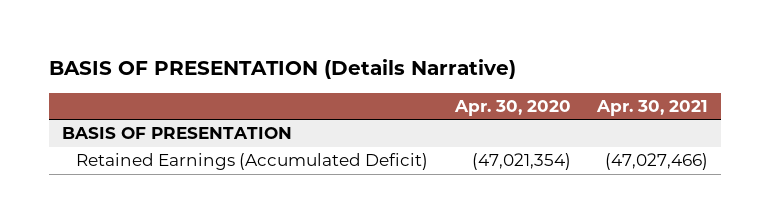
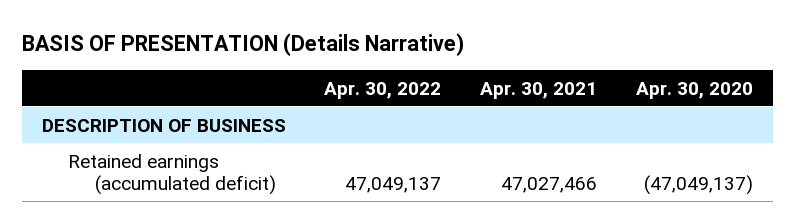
none -> [324,81,442,99] Apr. 30, 2022
[61,127,292,140] BASIS OF PRESENTATION -> none
none -> [41,118,286,132] DESCRIPTION OF BUSINESS
[76,153,429,171] Retained Earnings (Accumulated Deficit) -> [68,153,276,196] Retained earnings (accumulated deficit)
[471,153,571,171] (47,021,354) -> [644,175,754,196] (47,049,137)
[605,153,709,171] (47,027,466) -> [501,177,598,194] 47,027,466

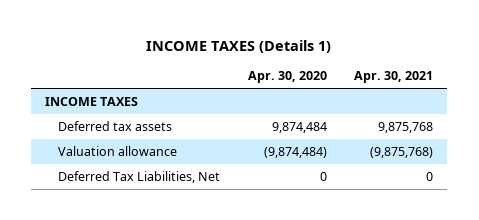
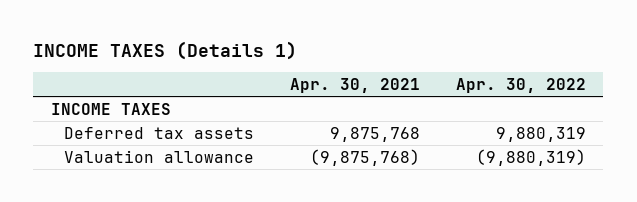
[247,71,327,84] Apr. 30, 2020 -> none
none -> [455,77,586,93] Apr. 30, 2022
[57,171,220,184] Deferred Tax Liabilities, Net -> none

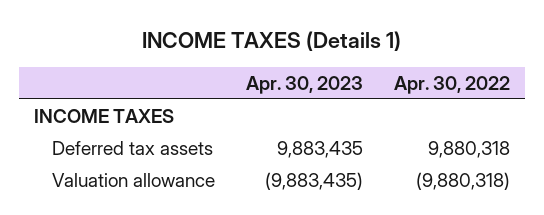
[289,77,420,93] Apr. 30, 2021 -> none
none -> [246,75,364,94] Apr. 30, 2023
[495,126,586,142] 9,880,319 -> [427,140,510,158] 9,880,318
[475,148,586,166] (9,880,319) -> [415,171,510,190] (9,880,318)

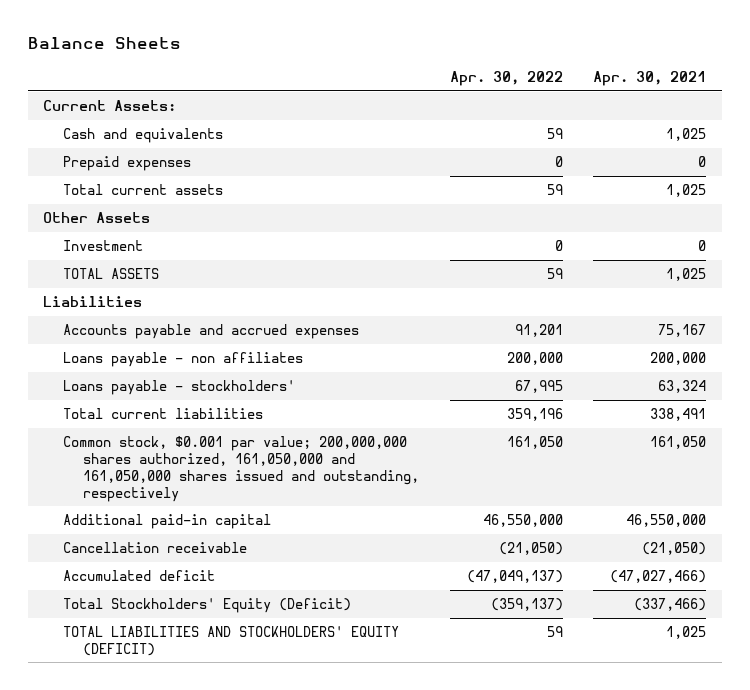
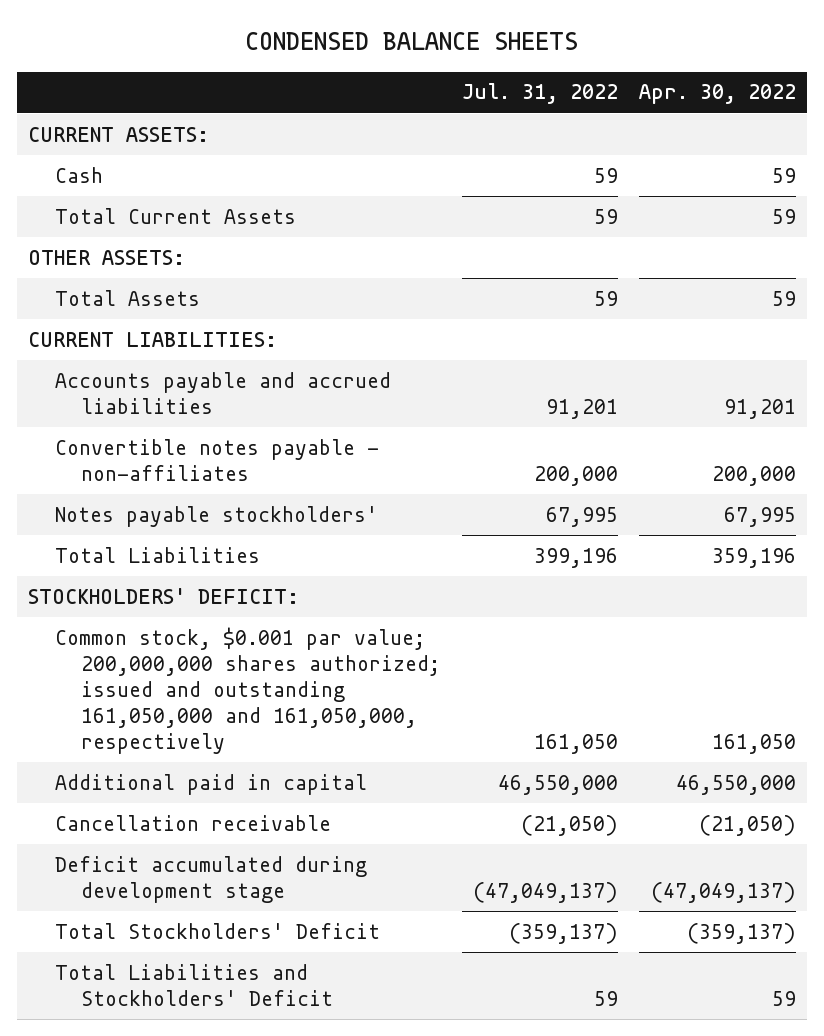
[28,37,182,50] Balance Sheets -> [245,32,579,51] CONDENSED BALANCE SHEETS
[593,70,707,86] Apr. 30, 2021 -> none
none -> [461,83,618,105] Jul. 31, 2022
[63,155,192,171] Prepaid expenses -> none
[63,239,144,251] Investment -> none
[43,99,177,111] Current Assets: -> [28,126,210,142] CURRENT ASSETS:
[63,127,224,143] Cash and equivalents -> [54,166,103,183] Cash
[63,183,224,195] Total current assets -> [54,207,296,224] Total Current Assets
[43,211,151,223] Other Assets -> [28,249,186,265] OTHER ASSETS:
[63,267,160,279] TOTAL ASSETS -> [54,289,200,306] Total Assets
[43,295,143,307] Liabilities -> [28,331,278,347] CURRENT LIABILITIES:
[63,323,360,339] Accounts payable and accrued expenses -> [54,371,391,414] Accounts payable and accrued liabilities
[63,351,304,367] Loans payable - non affiliates -> [54,438,379,481] Convertible notes payable - non-affiliates
[63,379,296,395] Loans payable - stockholders' -> [54,505,378,527] Notes payable stockholders'
[63,407,264,419] Total current liabilities -> [54,546,260,563] Total Liabilities
none -> [28,587,300,604] STOCKHOLDERS' DEFICIT:
[63,435,420,502] Common stock, $0.001 par value; 200,000,000 shares authorized, 161,050,000 and 161,050,000 shares issued and outstanding, respectively -> [54,626,441,754] Common stock, $0.001 par value; 200,000,000 shares authorized; issued and outstanding 161,050,000 and 161,050,000, respectively
[63,513,272,529] Additional paid-in capital -> [54,773,367,795] Additional paid in capital
[63,569,216,581] Accumulated deficit -> [54,855,367,903] Deficit accumulated during development stage
[63,597,352,613] Total Stockholders' Equity (Deficit) -> [54,922,380,939] Total Stockholders' Deficit
[63,625,400,656] TOTAL LIABILITIES AND STOCKHOLDERS' EQUITY (DEFICIT) -> [54,963,334,1006] Total Liabilities and Stockholders' Deficit

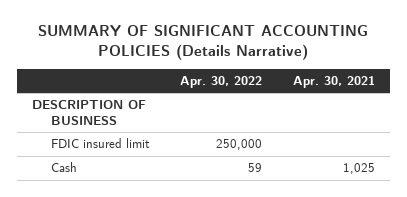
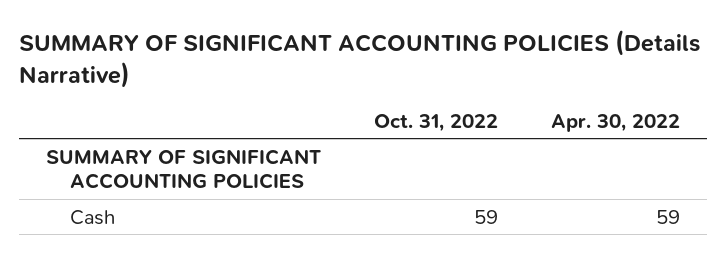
[292,75,375,88] Apr. 30, 2021 -> none
none -> [374,113,499,132] Oct. 31, 2022
[50,138,150,149] FDIC insured limit -> none
[32,100,147,125] DESCRIPTION OF BUSINESS -> [45,148,321,189] SUMMARY OF SIGNIFICANT ACCOUNTING POLICIES

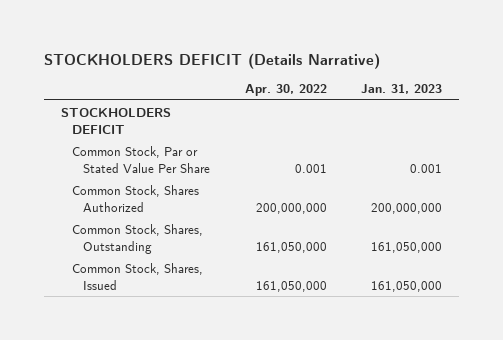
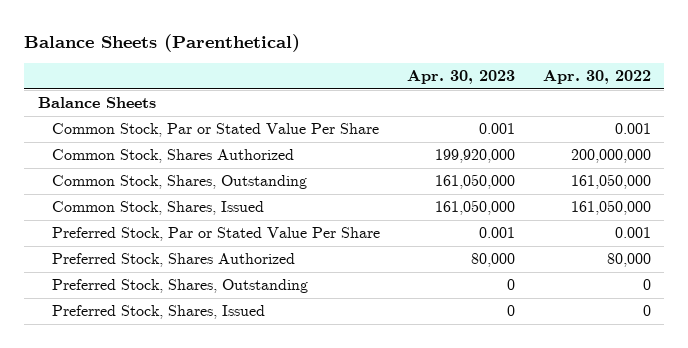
[44,52,381,69] STOCKHOLDERS DEFICIT (Details Narrative) -> [23,33,300,52] Balance Sheets (Parenthetical)
[360,84,442,95] Jan. 31, 2023 -> none
none -> [407,70,516,85] Apr. 30, 2023
[61,107,172,134] STOCKHOLDERS DEFICIT -> none
none -> [37,97,156,109] Balance Sheets
none -> [52,227,381,242] Preferred Stock, Par or Stated Value Per Share
none -> [52,253,296,268] Preferred Stock, Shares Authorized
none -> [52,279,309,294] Preferred Stock, Shares, Outstanding
none -> [52,305,266,320] Preferred Stock, Shares, Issued

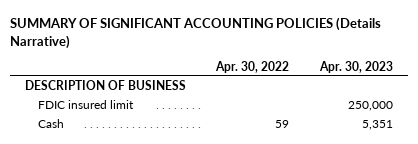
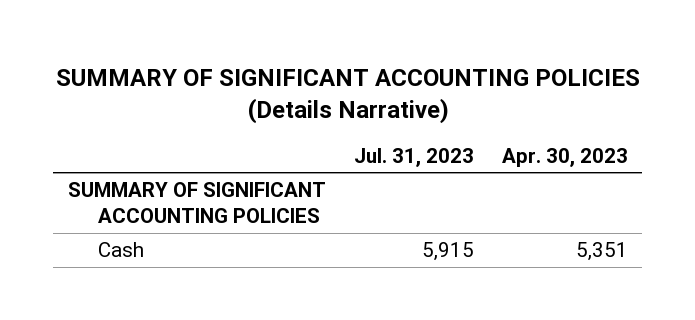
[215,60,290,73] Apr. 30, 2022 -> none
none -> [353,147,474,167] Jul. 31, 2023
[38,100,135,110] FDIC insured limit -> none
[25,80,187,91] DESCRIPTION OF BUSINESS -> [67,182,326,224] SUMMARY OF SIGNIFICANT ACCOUNTING POLICIES

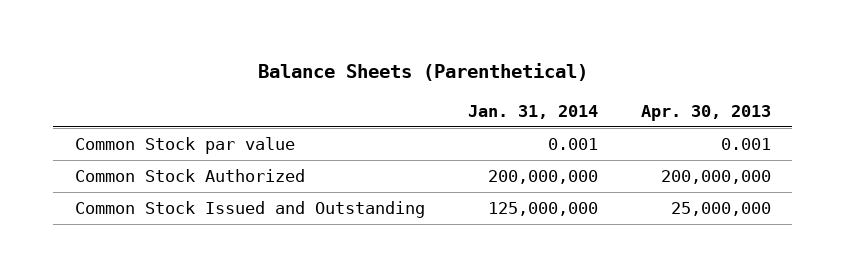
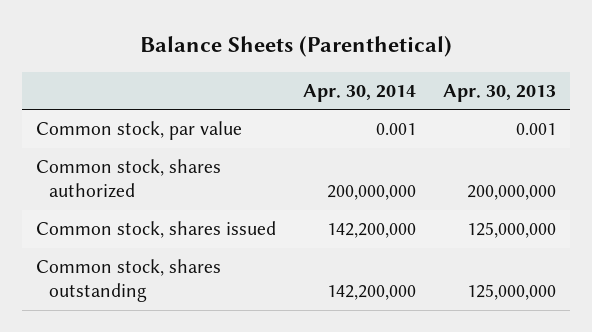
[467,104,598,119] Jan. 31, 2014 -> none
none -> [302,83,416,102] Apr. 30, 2014
[74,137,295,155] Common Stock par value -> [35,121,242,141] Common stock, par value
[74,169,305,183] Common Stock Authorized -> [35,159,221,199] Common stock, shares authorized
[74,201,425,219] Common Stock Issued and Outstanding -> [35,221,276,239] Common stock, shares issued
[670,202,771,217] 25,000,000 -> [467,222,557,239] 125,000,000
none -> [35,259,221,303] Common stock, shares outstanding

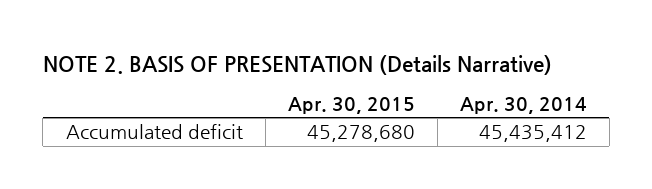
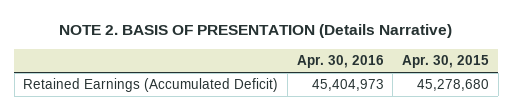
[459,97,587,115] Apr. 30, 2014 -> none
none -> [296,55,384,69] Apr. 30, 2016
[65,124,243,140] Accumulated deficit -> [23,78,279,93] Retained Earnings (Accumulated Deficit)

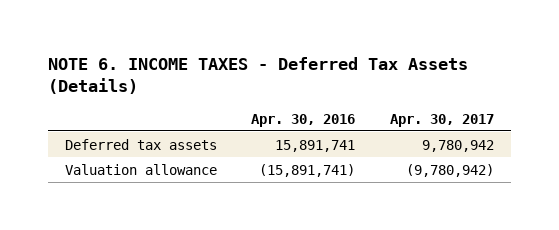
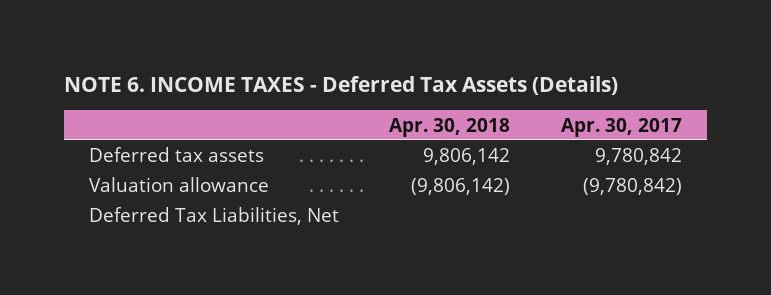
[251,113,356,127] Apr. 30, 2016 -> none
none -> [389,117,511,137] Apr. 30, 2018
[421,139,494,152] 9,780,942 -> [594,148,682,166] 9,780,842
[405,163,494,177] (9,780,942) -> [582,178,682,196] (9,780,842)
none -> [88,207,339,226] Deferred Tax Liabilities, Net

